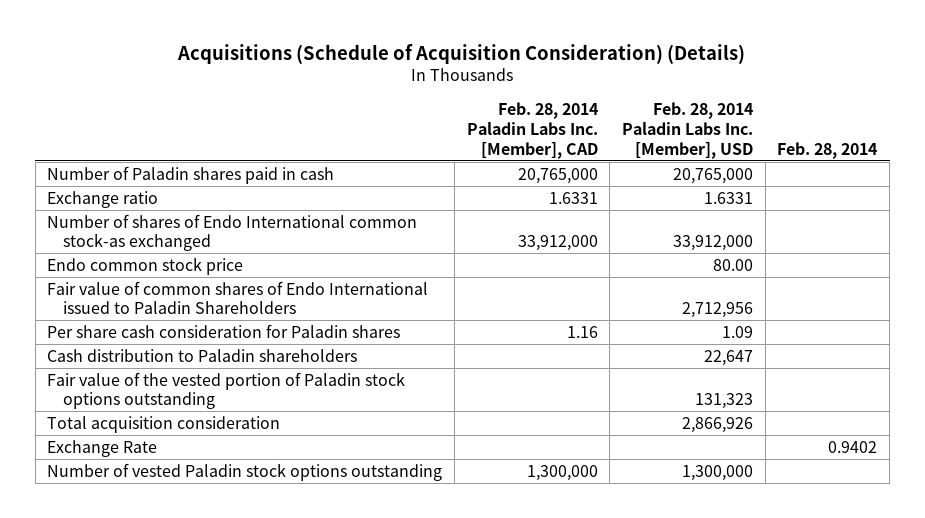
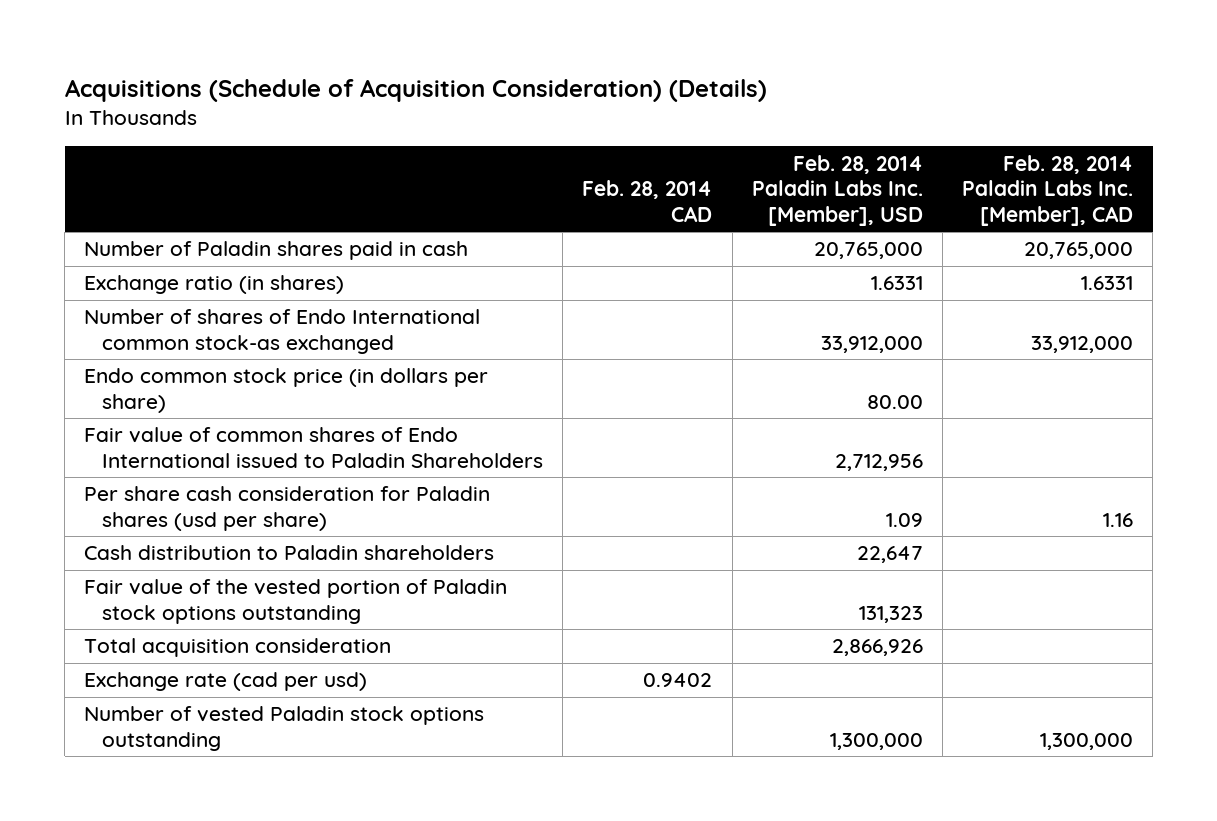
[777,141,878,159] Feb. 28, 2014 -> none
none -> [582,180,713,222] Feb. 28, 2014 CAD
[47,190,159,208] Exchange ratio -> [84,275,345,295] Exchange ratio (in shares)
[47,256,244,275] Endo common stock price -> [84,368,489,413] Endo common stock price (in dollars per share)
[47,323,401,338] Per share cash consideration for Paladin shares -> [84,486,491,531] Per share cash consideration for Paladin shares (usd per share)
[47,439,158,457] Exchange Rate -> [84,672,368,692] Exchange rate (cad per usd)

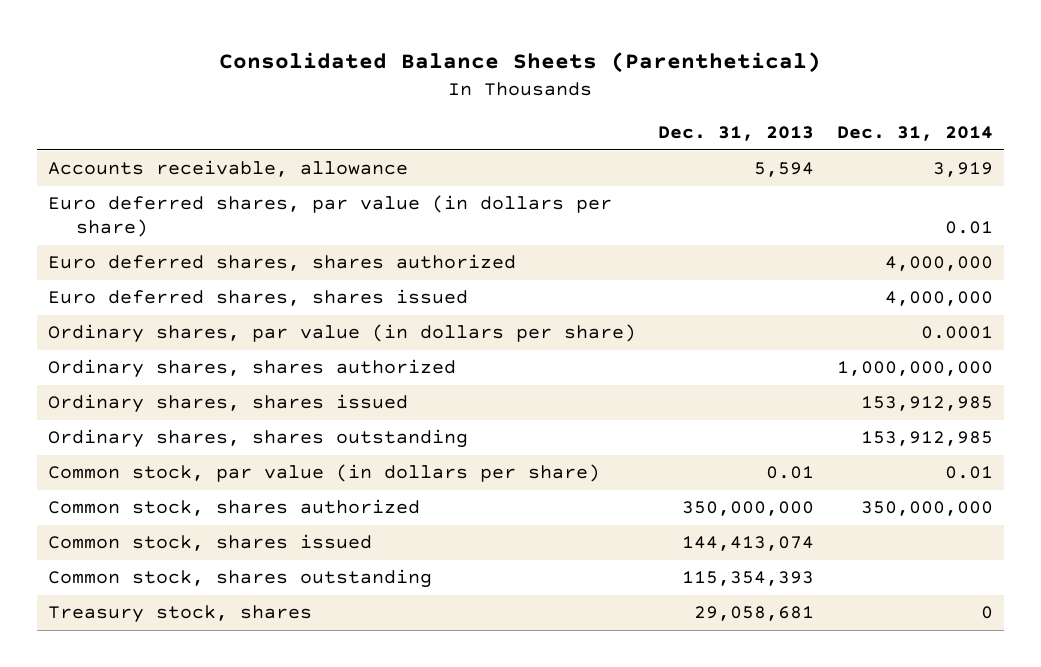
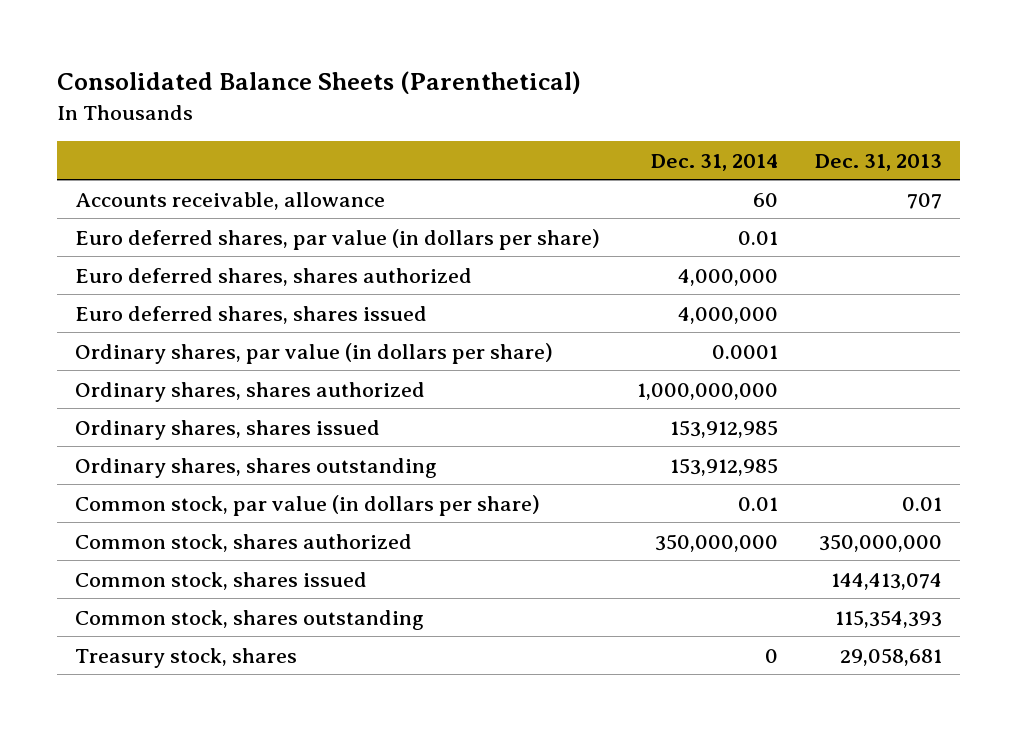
[754,162,815,178] 5,594 -> [907,192,943,209] 707
[932,162,993,178] 3,919 -> [753,192,779,207] 60

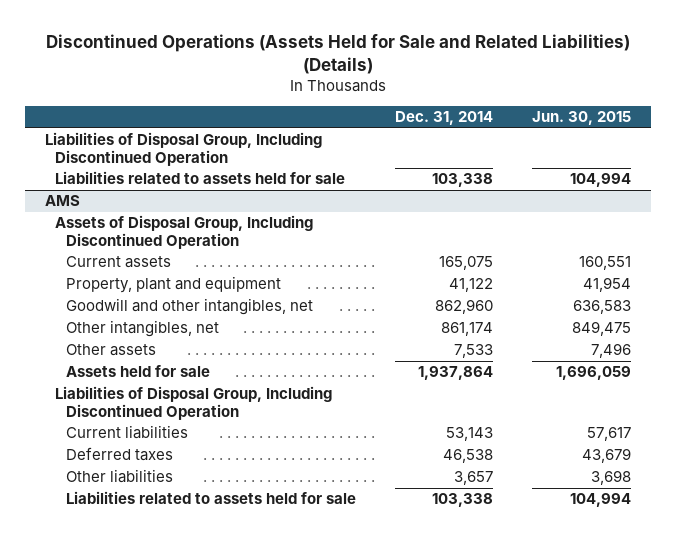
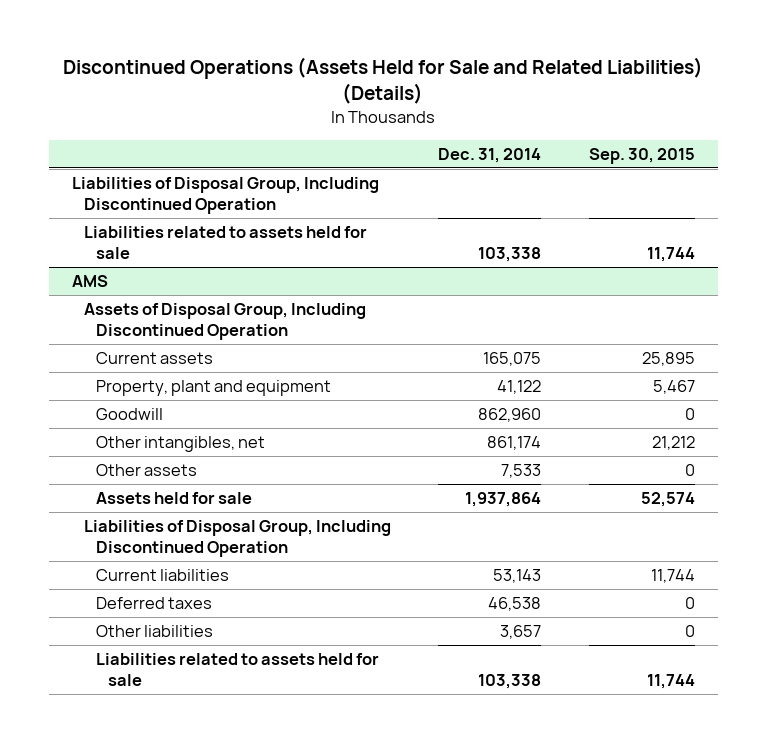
[531,111,631,126] Jun. 30, 2015 -> none
none -> [588,147,695,164] Sep. 30, 2015
[65,298,313,316] Goodwill and other intangibles, net -> [96,408,164,421] Goodwill

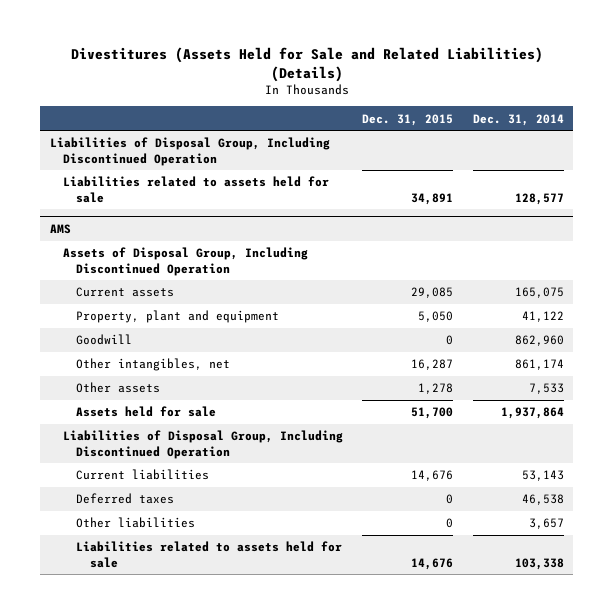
[63,57,704,105] Discontinued Operations (Assets Held for Sale and Related Liabilities) (Details) -> [70,46,543,82] Divestitures (Assets Held for Sale and Related Liabilities) (Details)
[588,147,695,164] Sep. 30, 2015 -> none
none -> [362,113,454,126] Dec. 31, 2015
[478,247,542,263] 103,338 -> [514,192,564,205] 128,577

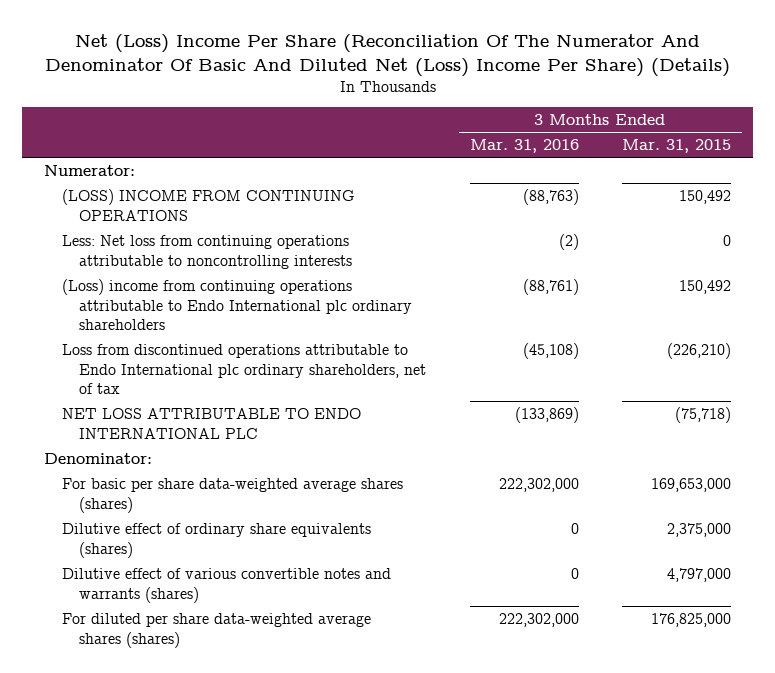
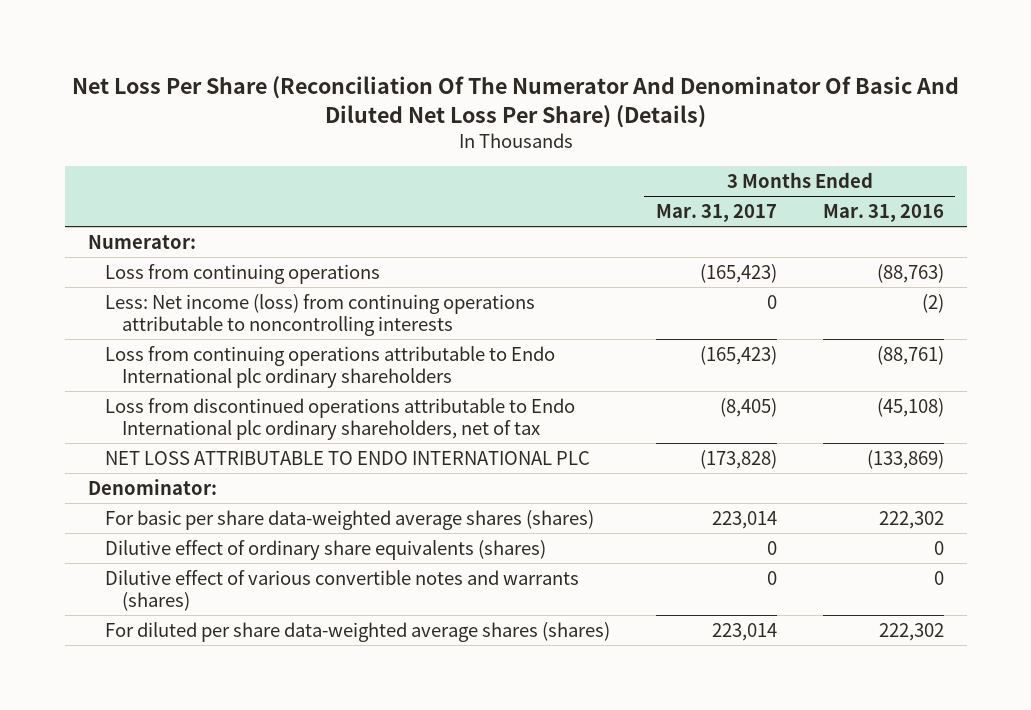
[44,33,730,77] Net (Loss) Income Per Share (Reconciliation Of The Numerator And Denominator Of Basic And Diluted Net (Loss) Income Per Share) (Details) -> [71,75,959,128] Net Loss Per Share (Reconciliation Of The Numerator And Denominator Of Basic And Diluted Net Loss Per Share) (Details)
[621,139,731,154] Mar. 31, 2015 -> none
none -> [655,204,777,223] Mar. 31, 2017
[61,188,355,221] (LOSS) INCOME FROM CONTINUING OPERATIONS -> [104,263,380,284] Loss from continuing operations
[61,234,353,269] Less: Net loss from continuing operations attributable to noncontrolling interests -> [104,293,535,337] Less: Net income (loss) from continuing operations attributable to noncontrolling interests
[61,278,413,331] (Loss) income from continuing operations attributable to Endo International plc ordinary shareholders -> [104,345,555,389] Loss from continuing operations attributable to Endo International plc ordinary shareholders
[498,477,579,492] 222,302,000 -> [878,510,944,529] 222,302
[498,612,579,627] 222,302,000 -> [878,622,944,641] 222,302

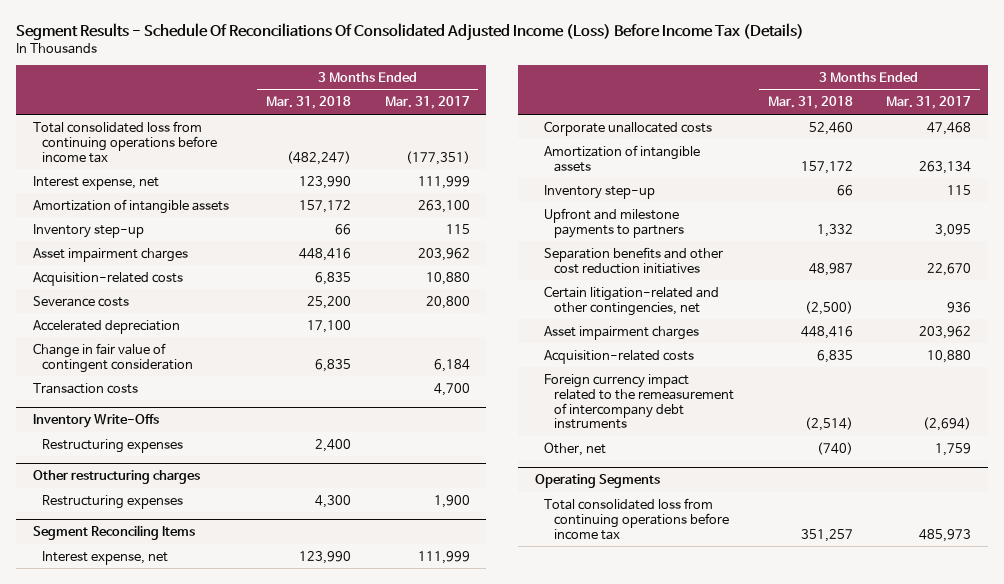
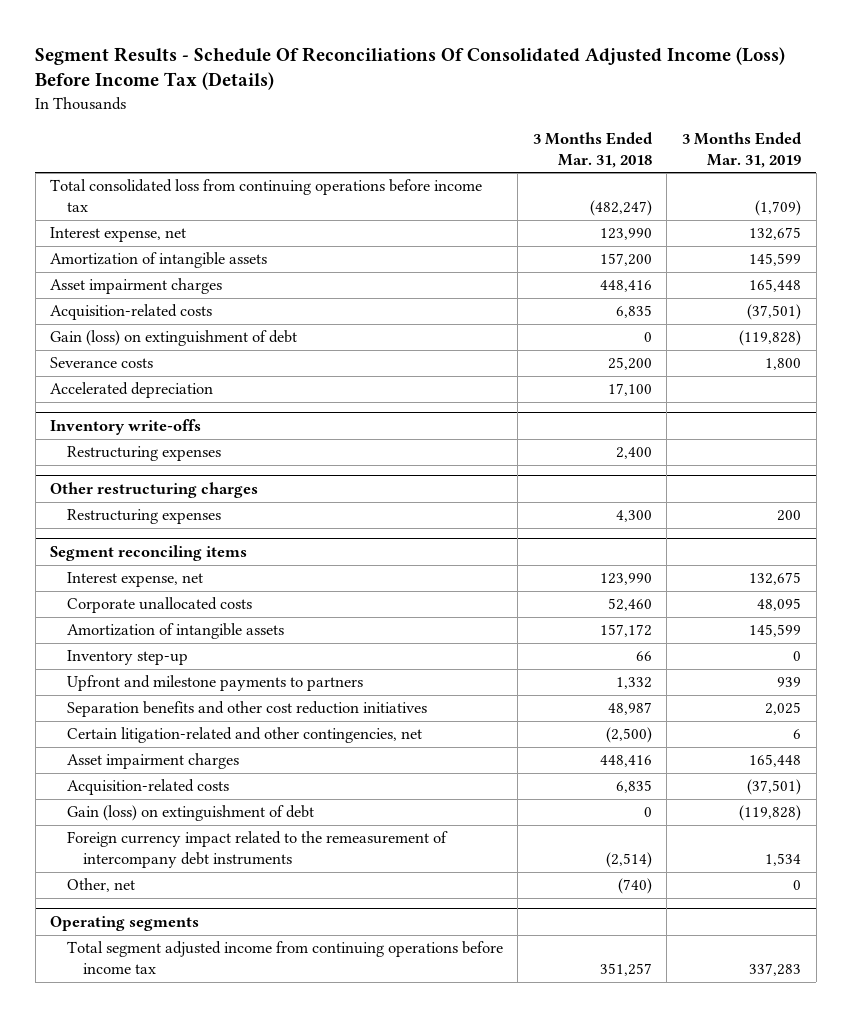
[384,96,470,110] Mar. 31, 2017 -> none
none -> [682,131,803,168] 3 Months Ended Mar. 31, 2019
[32,223,144,238] Inventory step-up -> none
[298,199,351,213] 157,172 -> [599,253,652,267] 157,200
none -> [50,330,298,347] Gain (loss) on extinguishment of debt
[32,342,194,373] Change in fair value of contingent consideration -> none
[32,382,138,394] Transaction costs -> none
[32,414,159,429] Inventory Write-Offs -> [50,418,202,435] Inventory write-offs
[32,525,195,541] Segment Reconciling Items -> [50,544,248,561] Segment reconciling items
none -> [66,805,314,822] Gain (loss) on extinguishment of debt
[534,474,660,489] Operating Segments -> [50,915,200,931] Operating segments
[544,497,729,540] Total consolidated loss from continuing operations before income tax -> [66,941,503,975] Total segment adjusted income from continuing operations before income tax

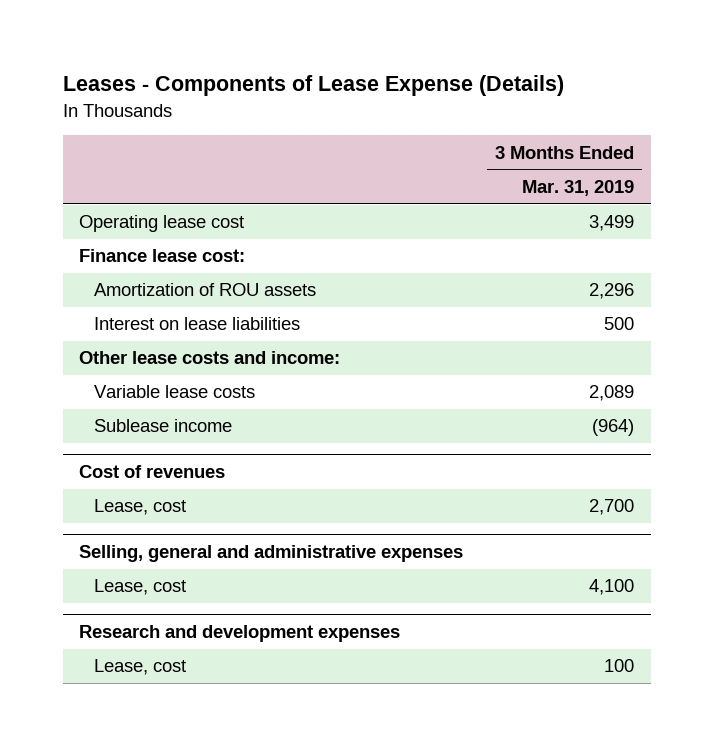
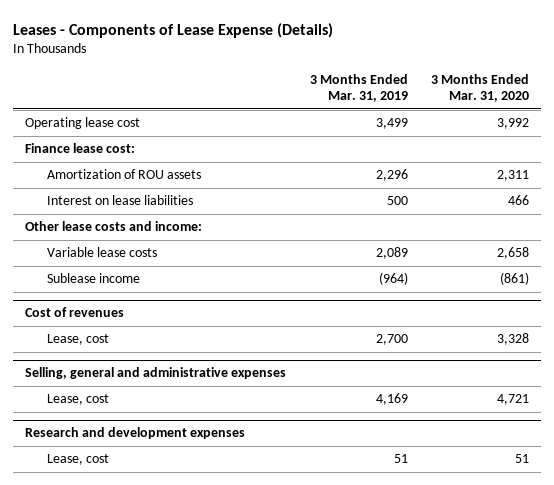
none -> [431,74,530,103] 3 Months Ended Mar. 31, 2020
[589,579,635,596] 4,100 -> [375,393,408,406] 4,169
[604,659,635,673] 100 -> [393,454,408,464] 51

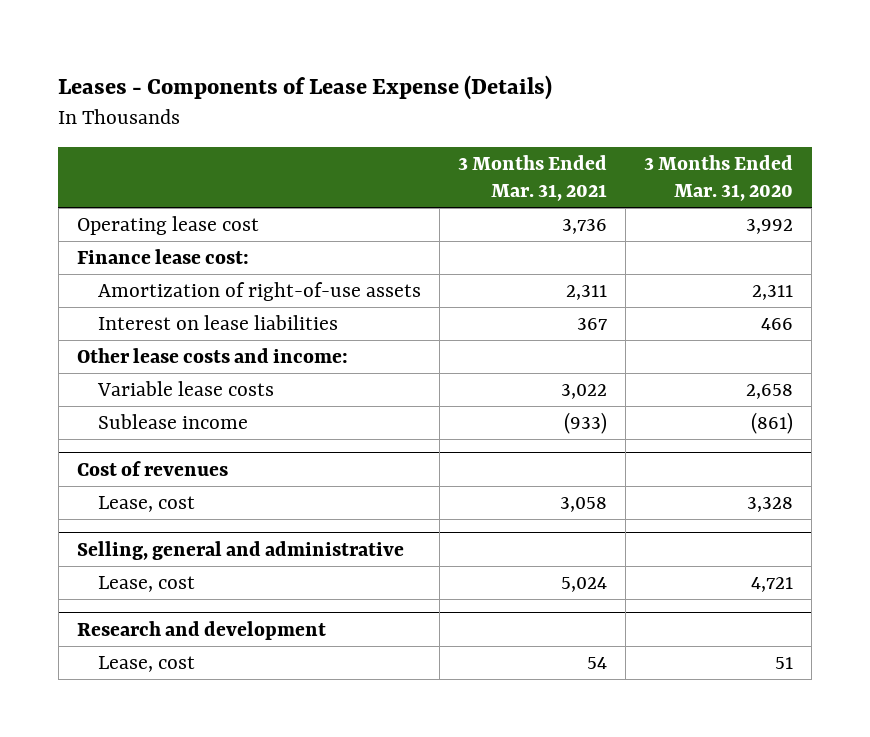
[309,74,408,103] 3 Months Ended Mar. 31, 2019 -> none
none -> [458,155,608,201] 3 Months Ended Mar. 31, 2021
[46,169,201,180] Amortization of ROU assets -> [97,282,421,302] Amortization of right-of-use assets
[24,367,286,380] Selling, general and administrative expenses -> [76,540,404,560] Selling, general and administrative
[24,427,245,440] Research and development expenses -> [76,620,326,640] Research and development

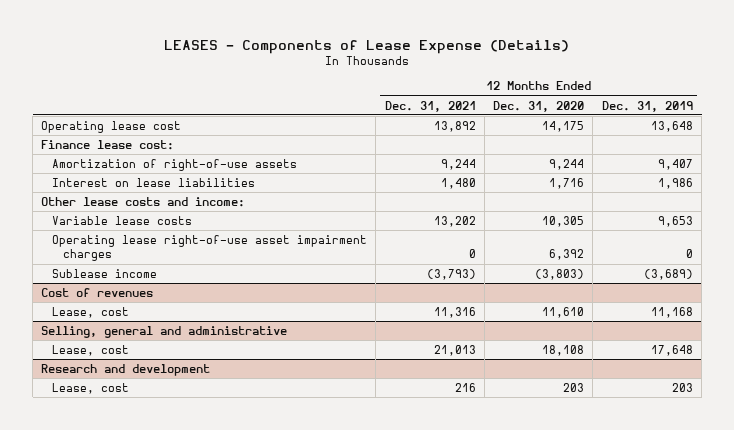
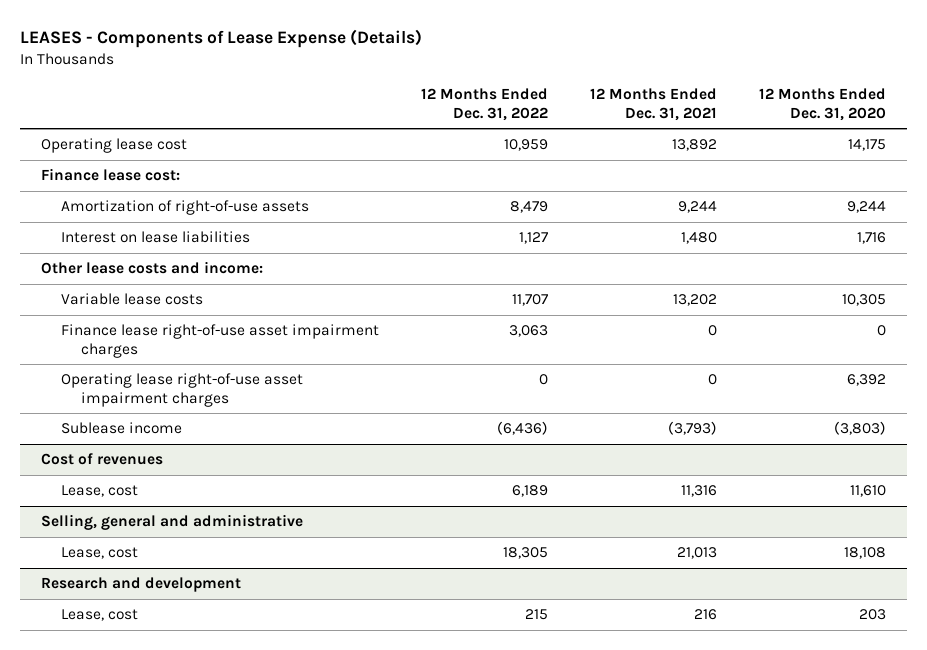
[601,100,693,112] Dec. 31, 2019 -> none
none -> [420,88,548,121] 12 Months Ended Dec. 31, 2022
none -> [60,324,379,358] Finance lease right-of-use asset impairment charges

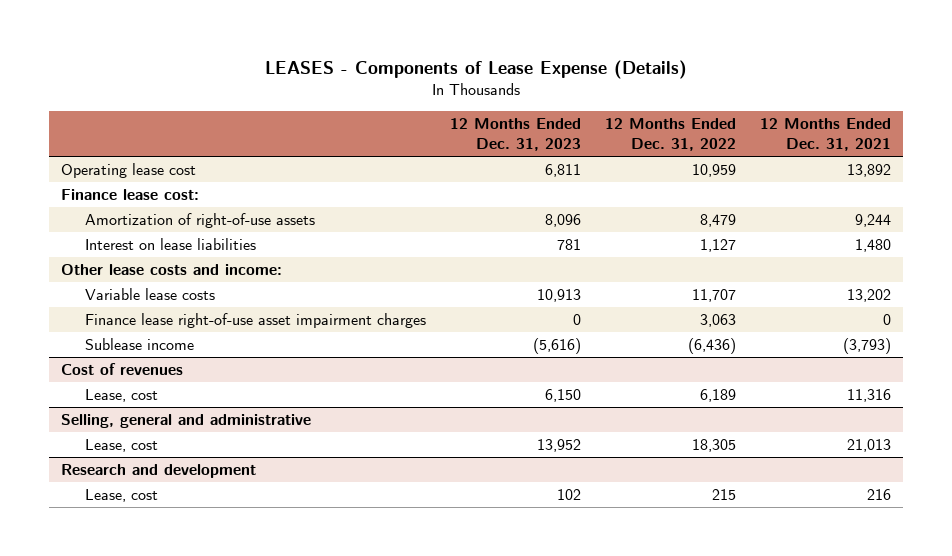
[759,88,887,121] 12 Months Ended Dec. 31, 2020 -> none
none -> [450,118,582,152] 12 Months Ended Dec. 31, 2023
[60,373,303,407] Operating lease right-of-use asset impairment charges -> none

